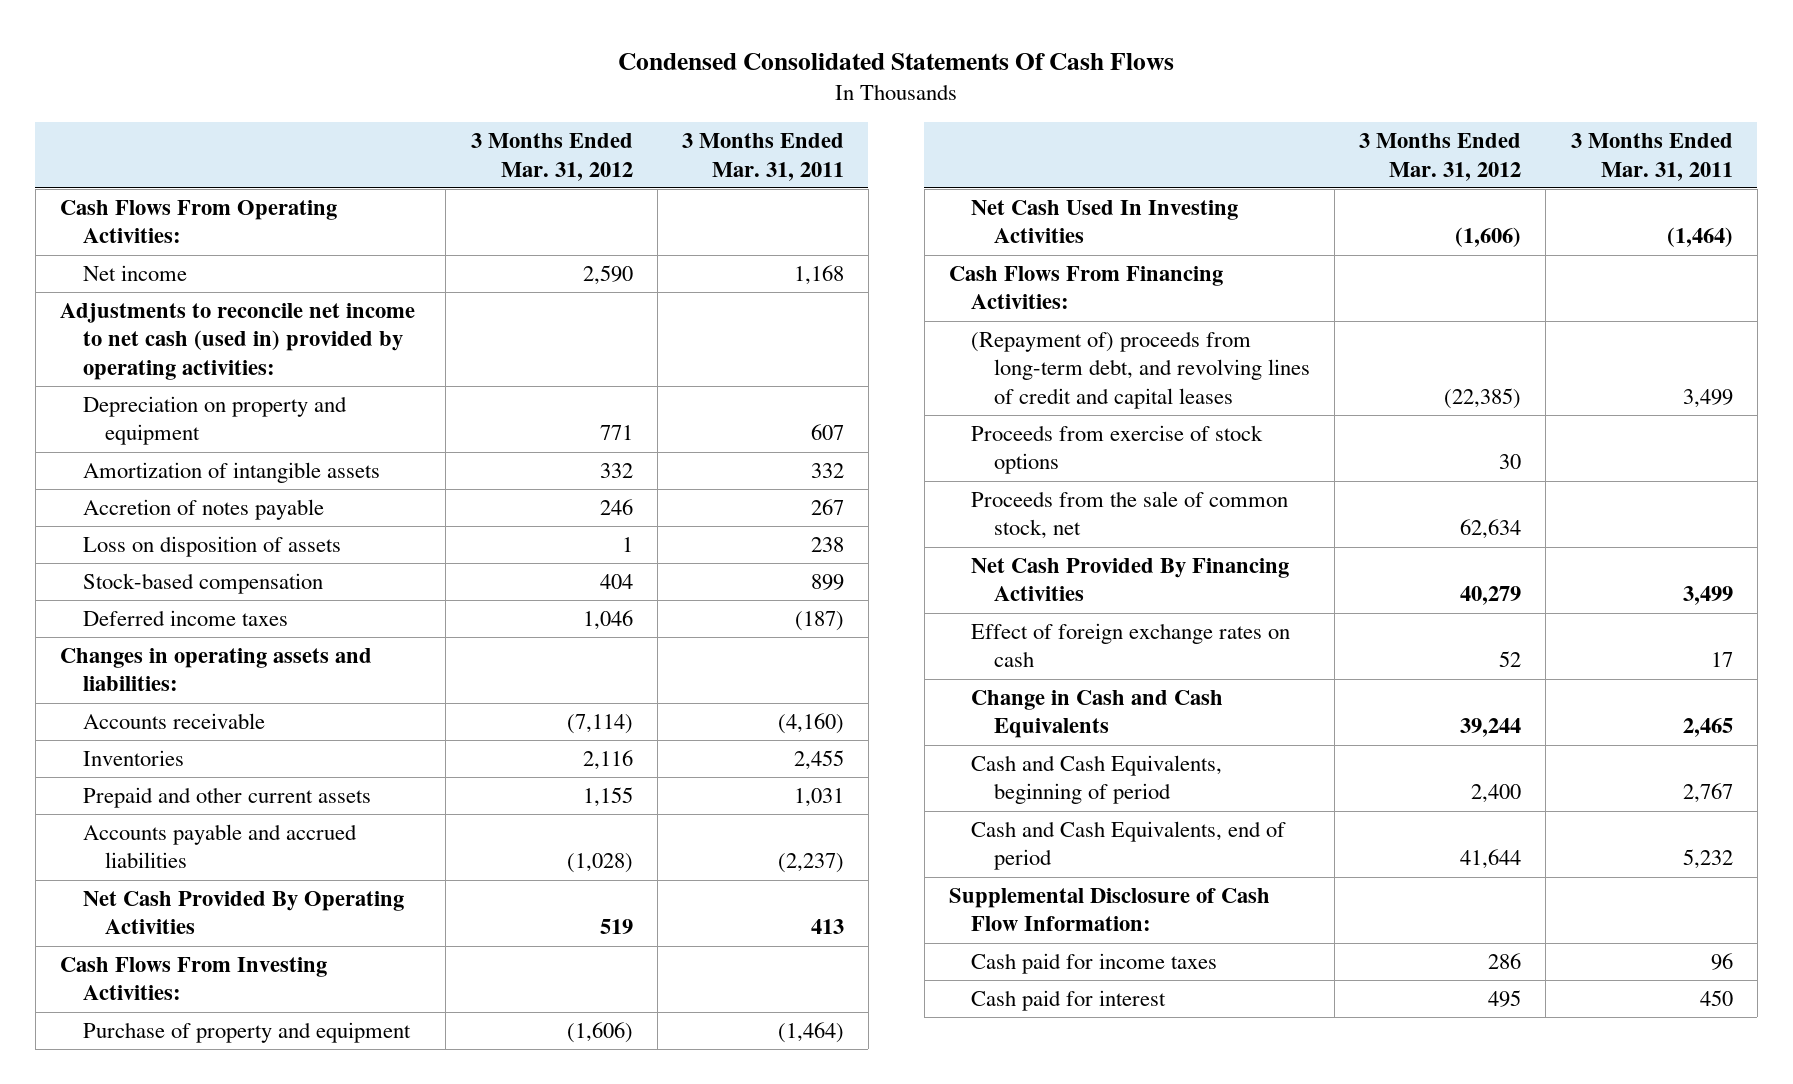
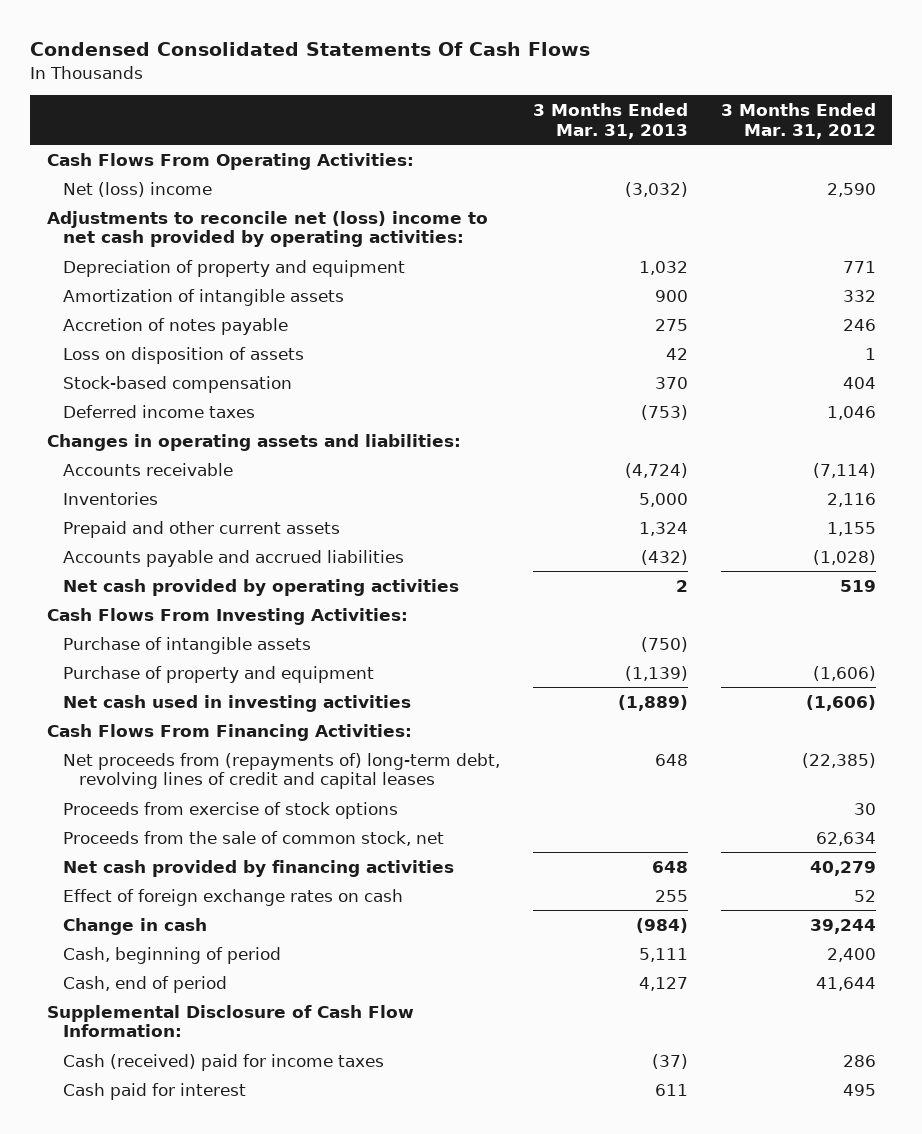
[681,133,844,181] 3 Months Ended Mar. 31, 2011 -> none
none -> [532,102,688,139] 3 Months Ended Mar. 31, 2013
[82,264,187,281] Net income -> [62,181,212,197] Net (loss) income
[60,302,416,380] Adjustments to reconcile net income to net cash (used in) provided by operating activities: -> [46,210,488,248] Adjustments to reconcile net (loss) income to net cash provided by operating activities:
[82,395,347,446] Depreciation on property and equipment -> [62,259,405,277] Depreciation of property and equipment
[82,890,404,935] Net Cash Provided By Operating Activities -> [62,578,459,596] Net cash provided by operating activities
none -> [62,636,311,654] Purchase of intangible assets
[971,199,1239,244] Net Cash Used In Investing Activities -> [62,694,411,712] Net cash used in investing activities
[971,330,1310,409] (Repayment of) proceeds from long-term debt, and revolving lines of credit and capital leases -> [62,752,500,790] Net proceeds from (repayments of) long-term debt, revolving lines of credit and capital leases
[971,557,1290,602] Net Cash Provided By Financing Activities -> [62,859,454,877] Net cash provided by financing activities
[971,689,1224,739] Change in Cash and Cash Equivalents -> [62,917,207,935] Change in cash
[971,754,1223,805] Cash and Cash Equivalents, beginning of period -> [62,946,281,964] Cash, beginning of period
[971,820,1287,871] Cash and Cash Equivalents, end of period -> [62,975,227,993] Cash, end of period
[971,952,1218,974] Cash paid for income taxes -> [62,1053,384,1071] Cash (received) paid for income taxes

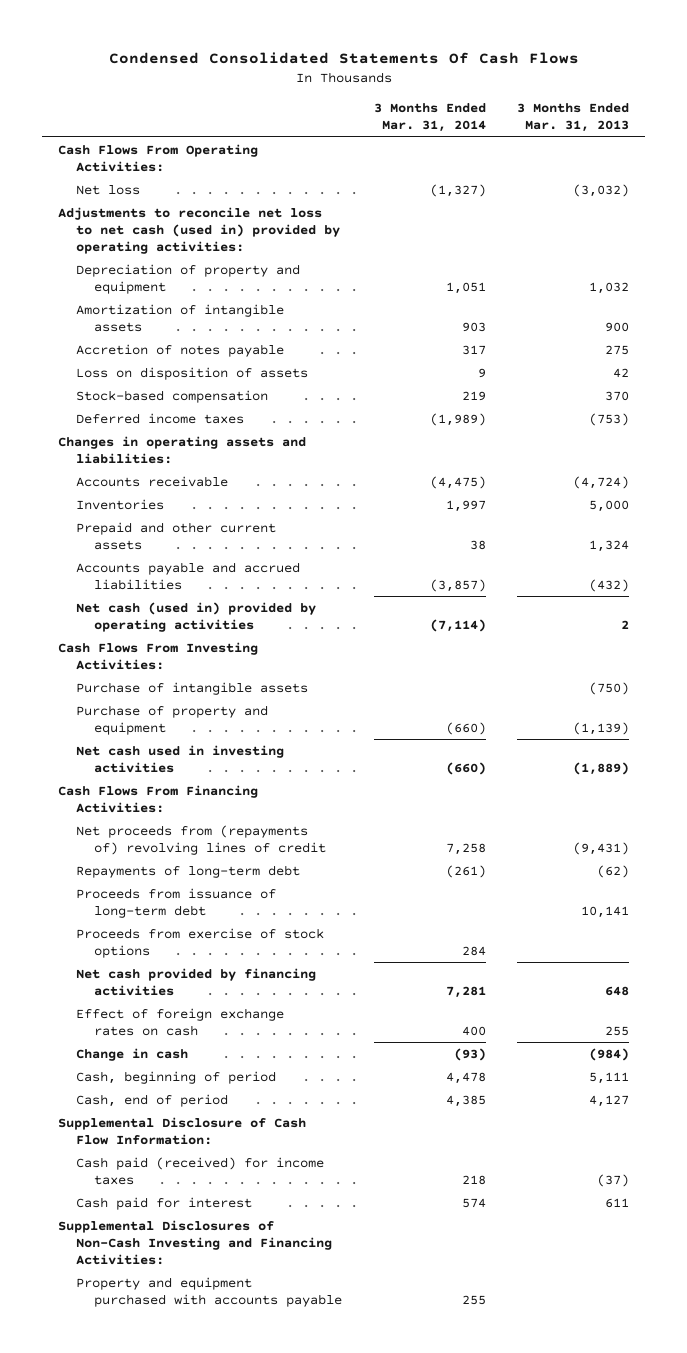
[720,102,876,139] 3 Months Ended Mar. 31, 2012 -> none
none -> [373,103,486,133] 3 Months Ended Mar. 31, 2014
[62,181,212,197] Net (loss) income -> [75,184,140,195] Net loss
[46,210,488,248] Adjustments to reconcile net (loss) income to net cash provided by operating activities: -> [57,206,340,254] Adjustments to reconcile net loss to net cash (used in) provided by operating activities:
[62,578,459,596] Net cash provided by operating activities -> [75,601,316,632] Net cash (used in) provided by operating activities
[62,752,500,790] Net proceeds from (repayments of) long-term debt, revolving lines of credit and capital leases -> [75,824,326,855] Net proceeds from (repayments of) revolving lines of credit
[654,753,688,766] 648 -> [573,841,630,855] (9,431)
none -> [75,864,300,878] Repayments of long-term debt
none -> [75,887,276,918] Proceeds from issuance of long-term debt
[62,830,444,846] Proceeds from the sale of common stock, net -> none
[62,1053,384,1071] Cash (received) paid for income taxes -> [75,1156,324,1185] Cash paid (received) for income taxes
none -> [57,1219,332,1265] Supplemental Disclosures of Non-Cash Investing and Financing Activities:
none -> [75,1276,342,1307] Property and equipment purchased with accounts payable

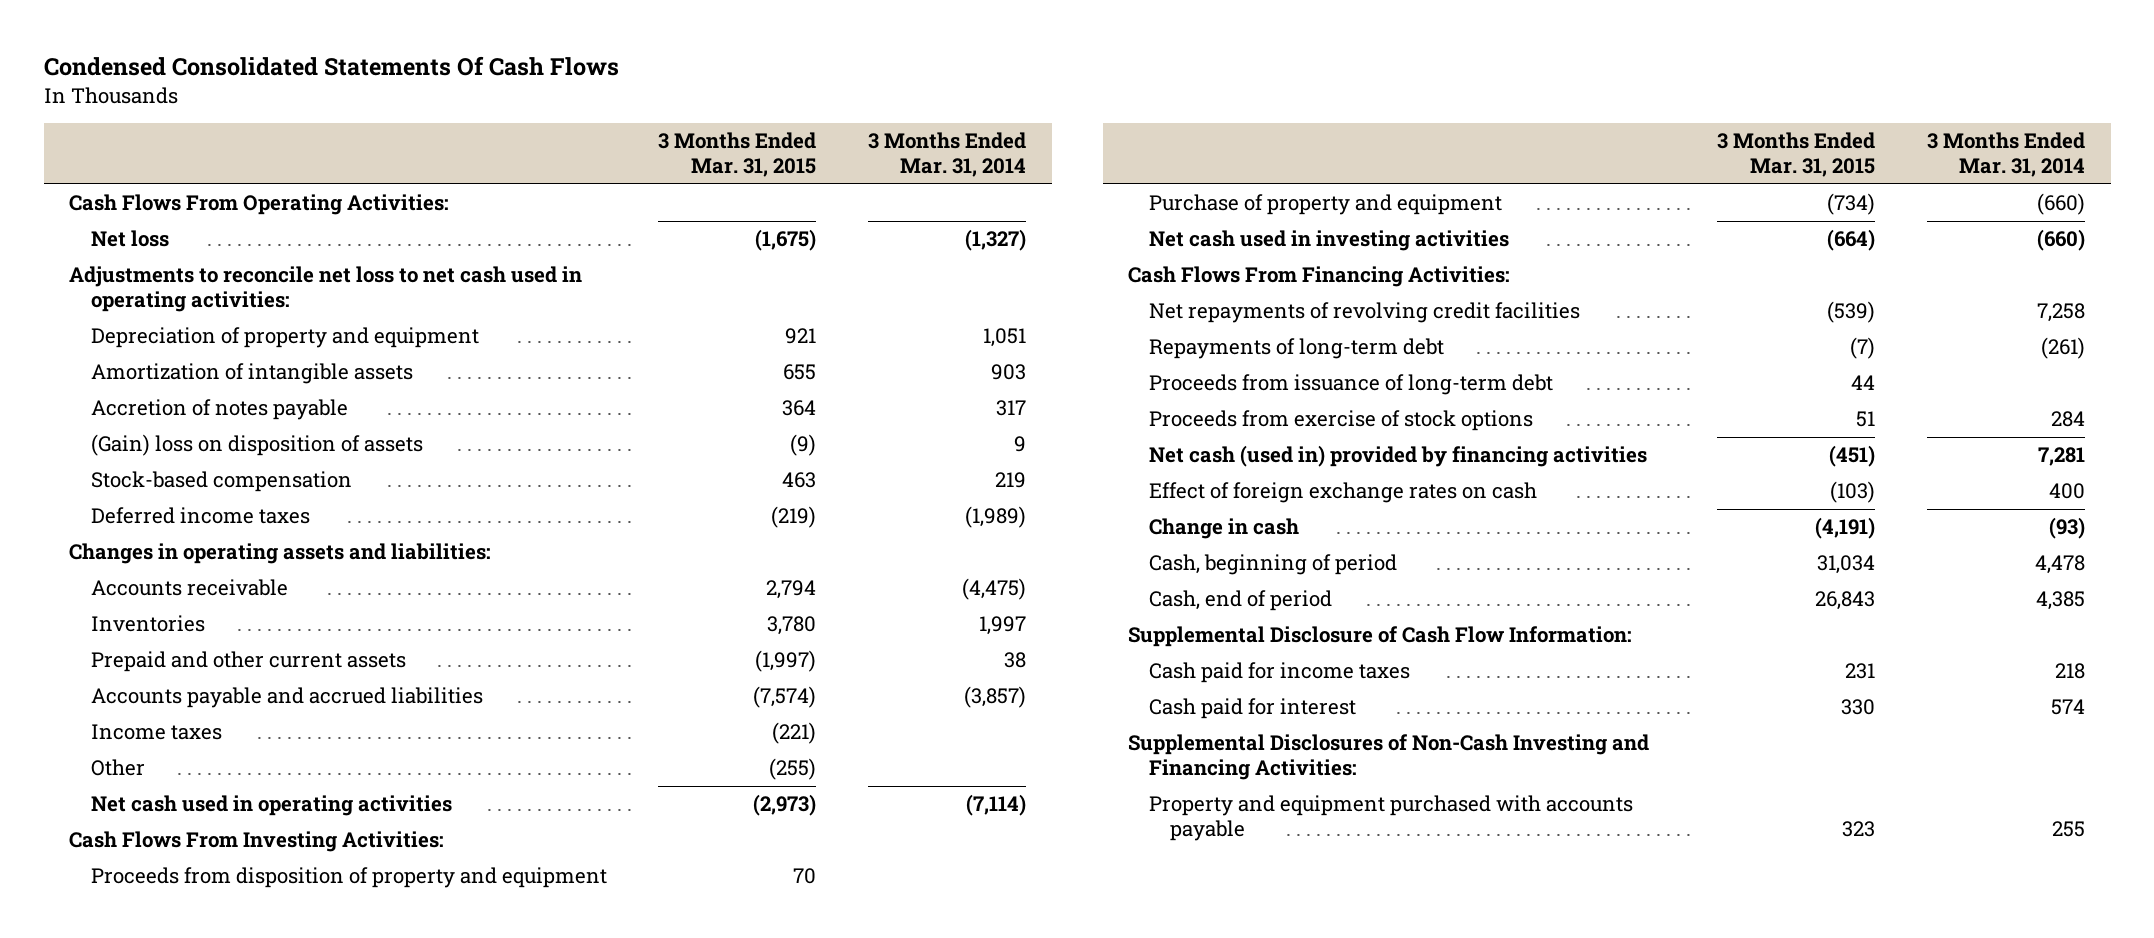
[517,103,630,133] 3 Months Ended Mar. 31, 2013 -> none
none -> [658,132,817,178] 3 Months Ended Mar. 31, 2015
[57,206,340,254] Adjustments to reconcile net loss to net cash (used in) provided by operating activities: -> [69,266,583,313] Adjustments to reconcile net loss to net cash used in operating activities:
[75,366,308,380] Loss on disposition of assets -> [90,434,423,457] (Gain) loss on disposition of assets
none -> [90,724,222,741] Income taxes
none -> [90,759,145,777] Other
[75,601,316,632] Net cash (used in) provided by operating activities -> [90,795,452,817] Net cash used in operating activities
[75,681,308,695] Purchase of intangible assets -> none
none -> [90,867,607,889] Proceeds from disposition of property and equipment
[75,824,326,855] Net proceeds from (repayments of) revolving lines of credit -> [1149,302,1581,324] Net repayments of revolving credit facilities
[75,967,316,996] Net cash provided by financing activities -> [1149,445,1648,468] Net cash (used in) provided by financing activities
[75,1156,324,1185] Cash paid (received) for income taxes -> [1149,662,1411,684] Cash paid for income taxes

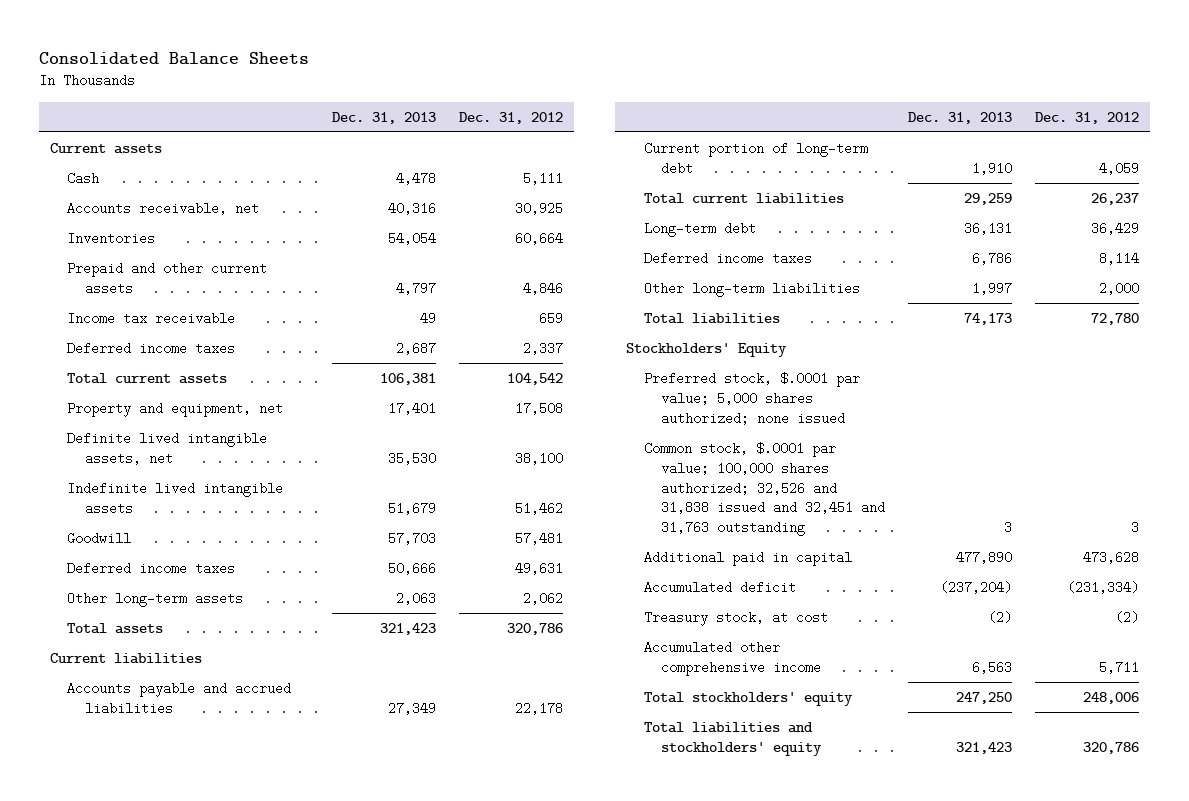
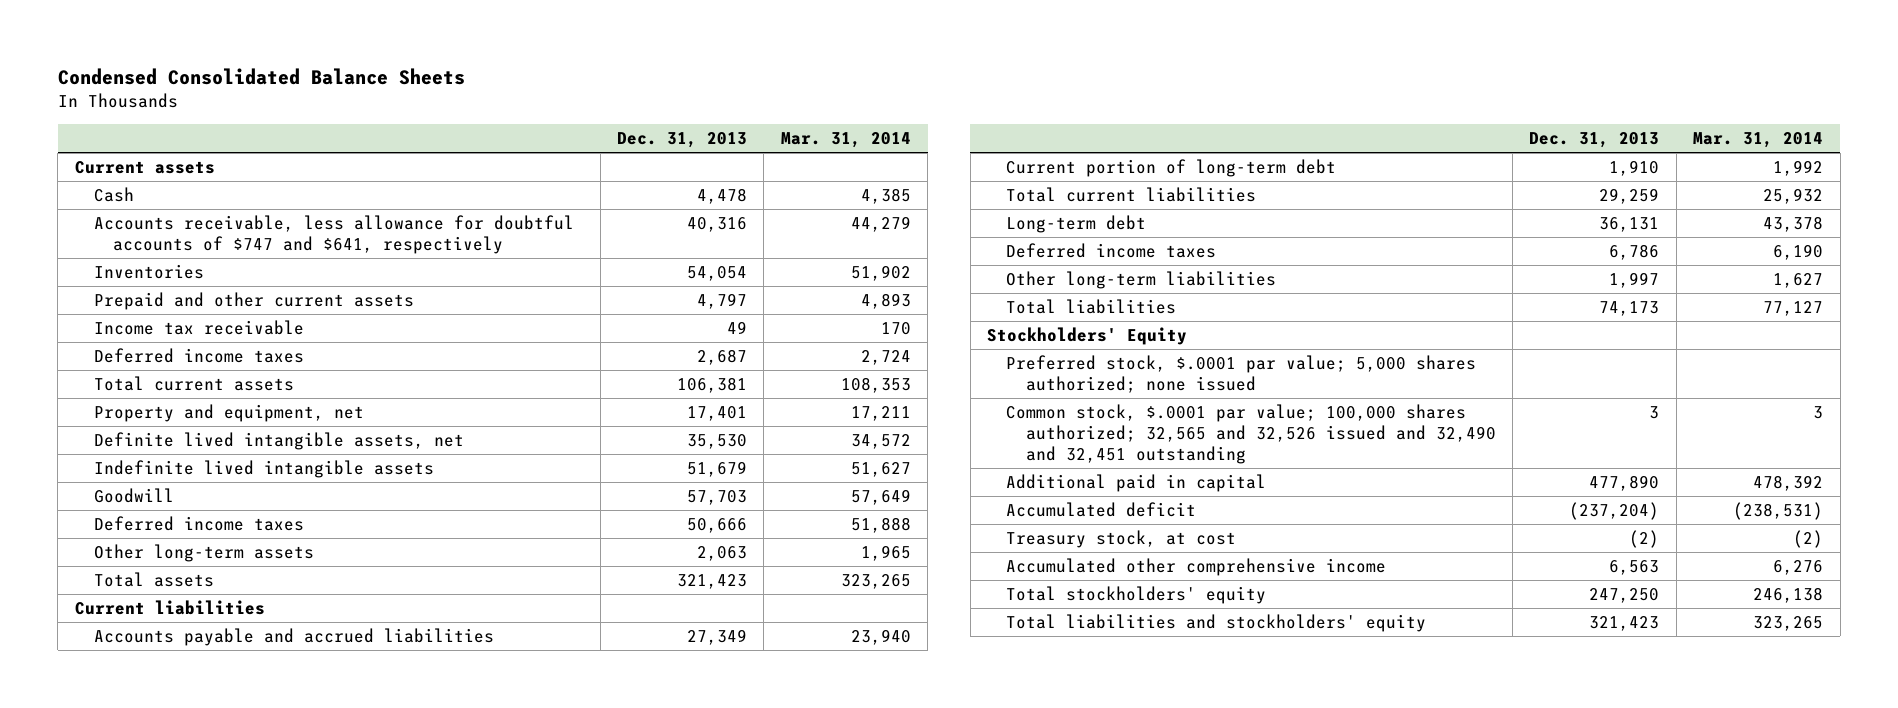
[38,51,309,65] Consolidated Balance Sheets -> [57,68,465,86] Condensed Consolidated Balance Sheets
[458,111,563,124] Dec. 31, 2012 -> none
none -> [780,132,911,149] Mar. 31, 2014
[67,202,260,216] Accounts receivable, net -> [93,214,574,254] Accounts receivable, less allowance for doubtful accounts of $747 and $641, respectively
[643,442,885,537] Common stock, $.0001 par value; 100,000 shares authorized; 32,526 and 31,838 issued and 32,451 and 31,763 outstanding -> [1006,403,1496,464] Common stock, $.0001 par value; 100,000 shares authorized; 32,565 and 32,526 issued and 32,490 and 32,451 outstanding

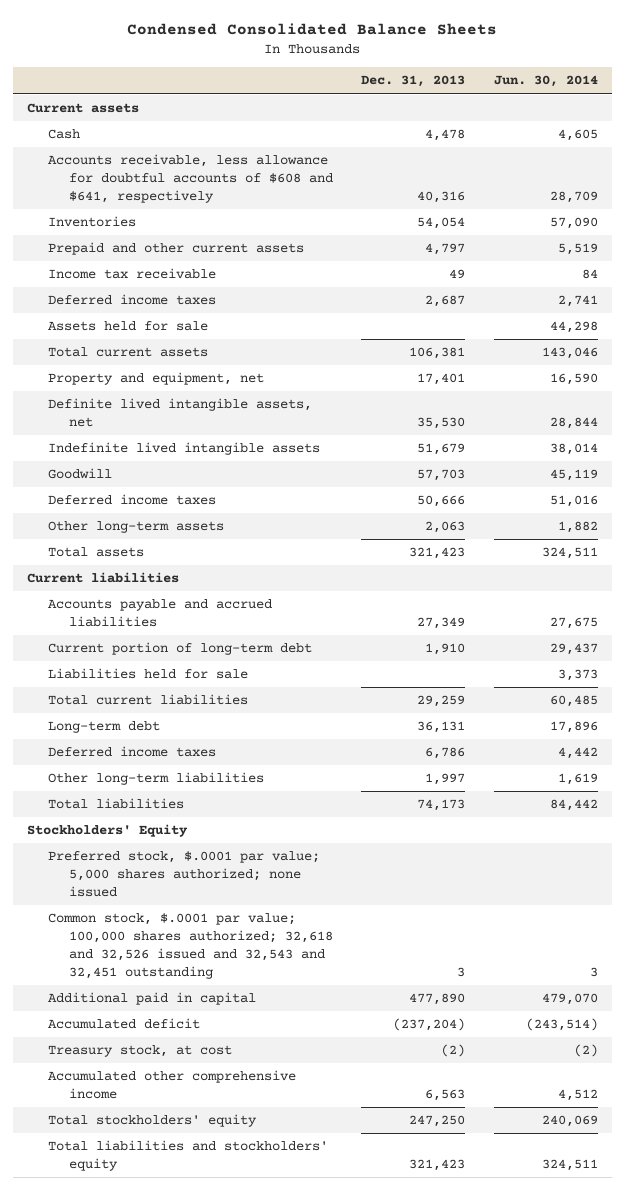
[780,132,911,149] Mar. 31, 2014 -> none
none -> [493,75,598,88] Jun. 30, 2014
[93,214,574,254] Accounts receivable, less allowance for doubtful accounts of $747 and $641, respectively -> [47,154,334,204] Accounts receivable, less allowance for doubtful accounts of $608 and $641, respectively
none -> [47,321,208,332] Assets held for sale
none -> [47,668,248,680] Liabilities held for sale
[1006,403,1496,464] Common stock, $.0001 par value; 100,000 shares authorized; 32,565 and 32,526 issued and 32,490 and 32,451 outstanding -> [47,913,334,979] Common stock, $.0001 par value; 100,000 shares authorized; 32,618 and 32,526 issued and 32,543 and 32,451 outstanding

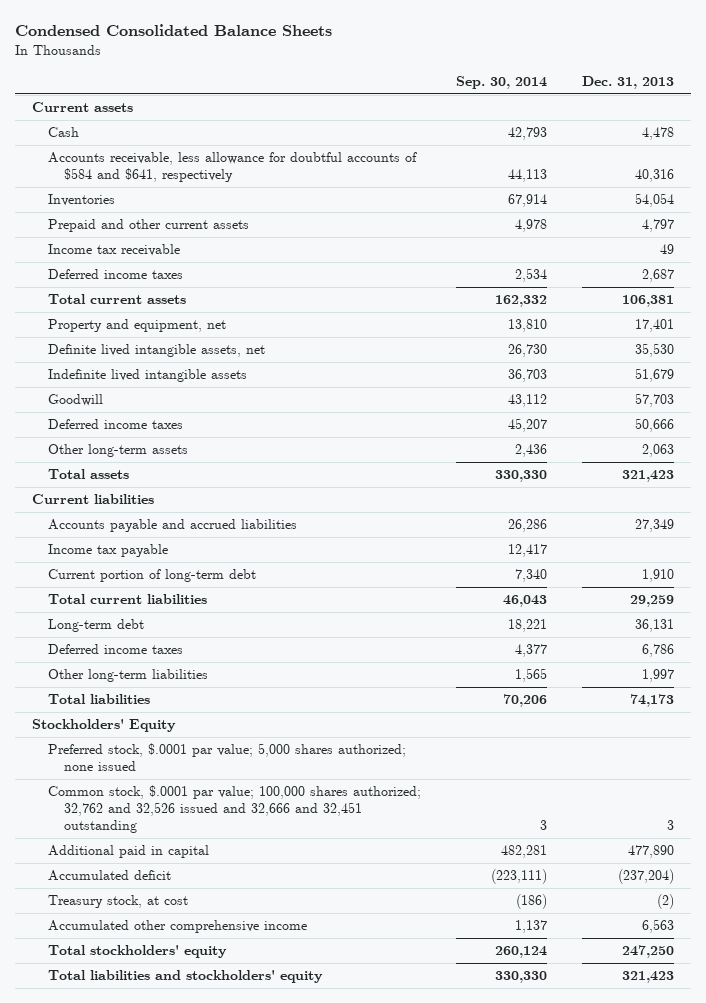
[493,75,598,88] Jun. 30, 2014 -> none
none -> [456,76,548,90] Sep. 30, 2014
[47,154,334,204] Accounts receivable, less allowance for doubtful accounts of $608 and $641, respectively -> [48,152,418,183] Accounts receivable, less allowance for doubtful accounts of $584 and $641, respectively
[47,321,208,332] Assets held for sale -> none
none -> [48,544,169,558] Income tax payable
[47,668,248,680] Liabilities held for sale -> none
[47,913,334,979] Common stock, $.0001 par value; 100,000 shares authorized; 32,618 and 32,526 issued and 32,543 and 32,451 outstanding -> [48,785,422,834] Common stock, $.0001 par value; 100,000 shares authorized; 32,762 and 32,526 issued and 32,666 and 32,451 outstanding

